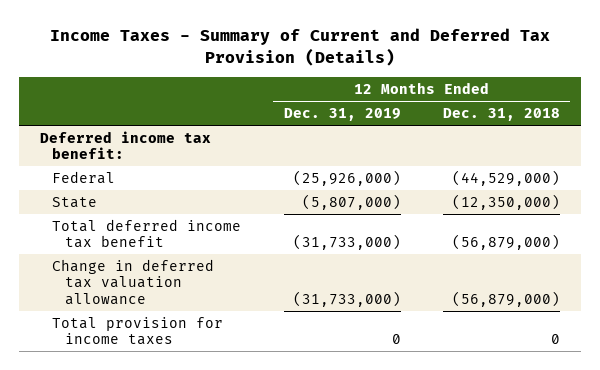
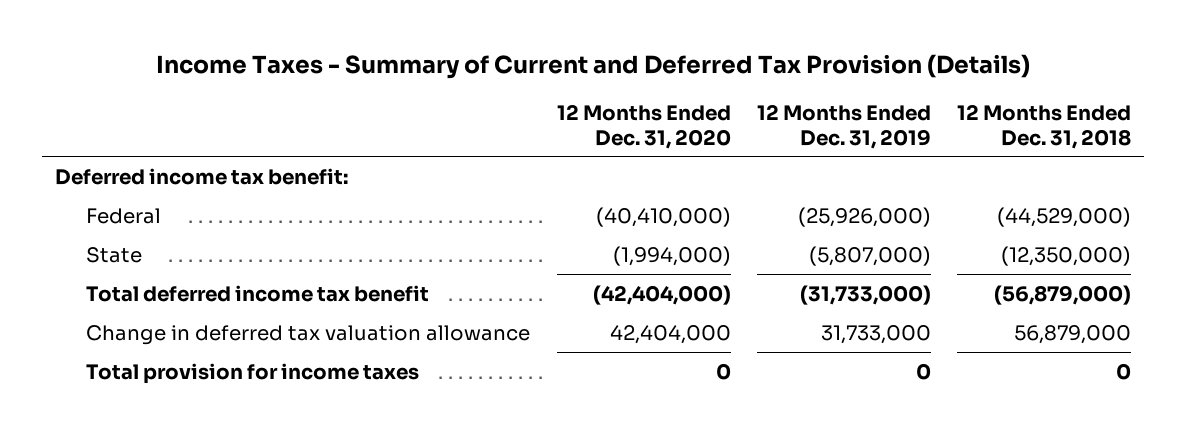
none -> [556,104,731,149] 12 Months Ended Dec. 31, 2020
[292,290,401,307] (31,733,000) -> [820,324,931,344] 31,733,000
[451,290,560,307] (56,879,000) -> [1013,324,1131,344] 56,879,000

